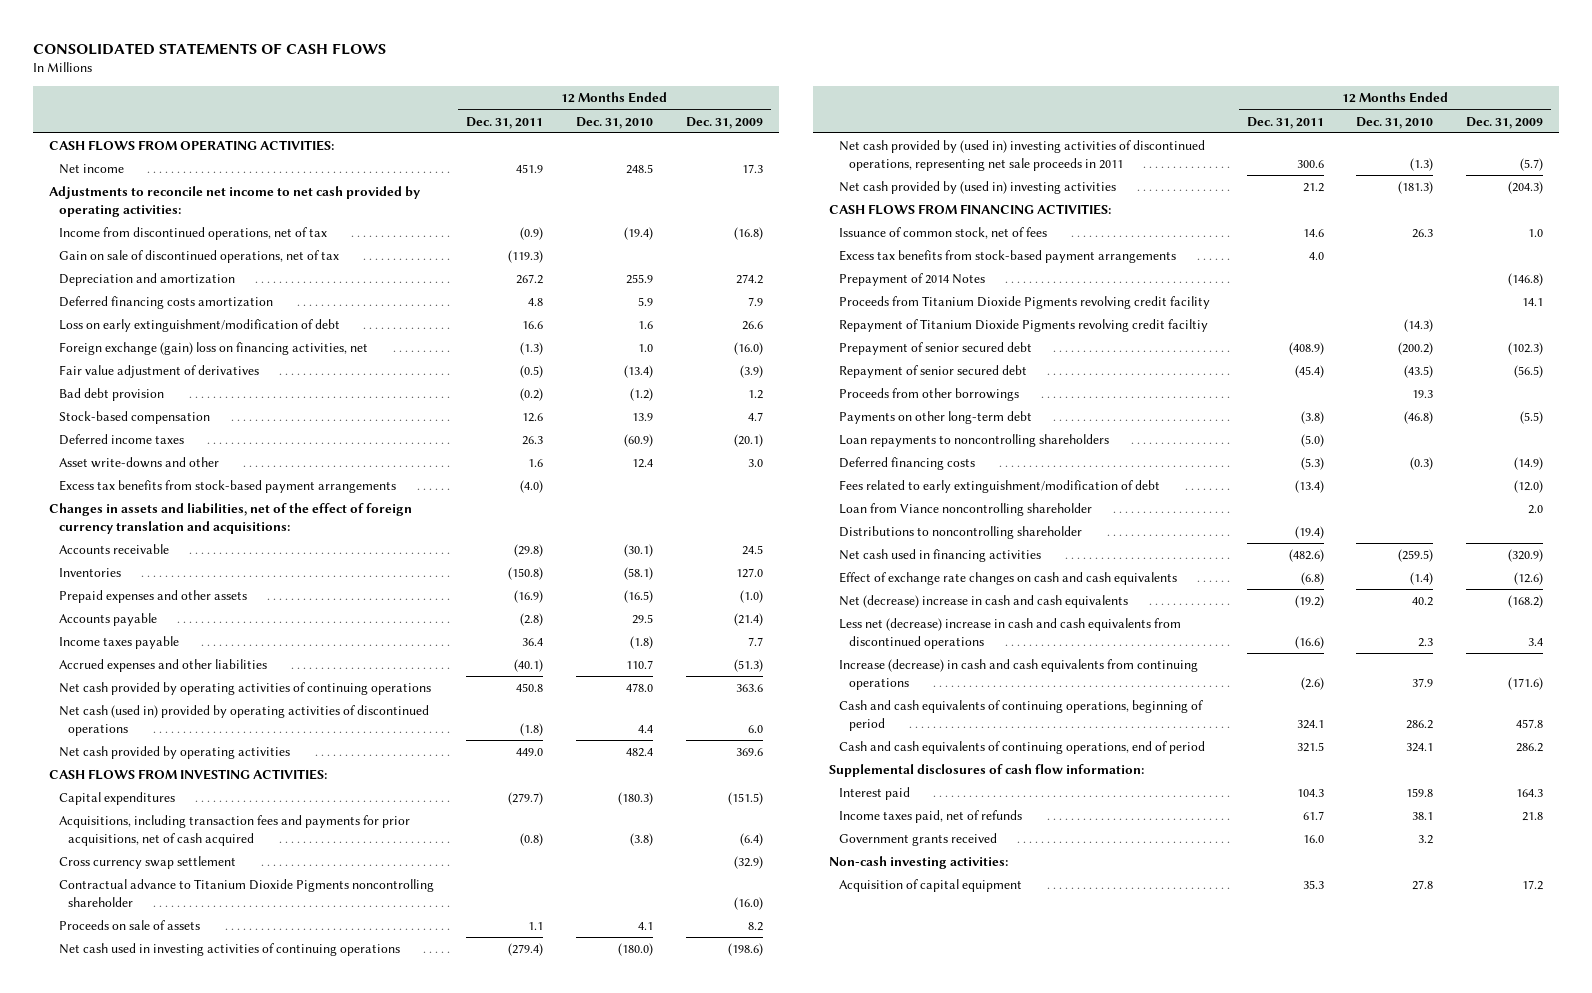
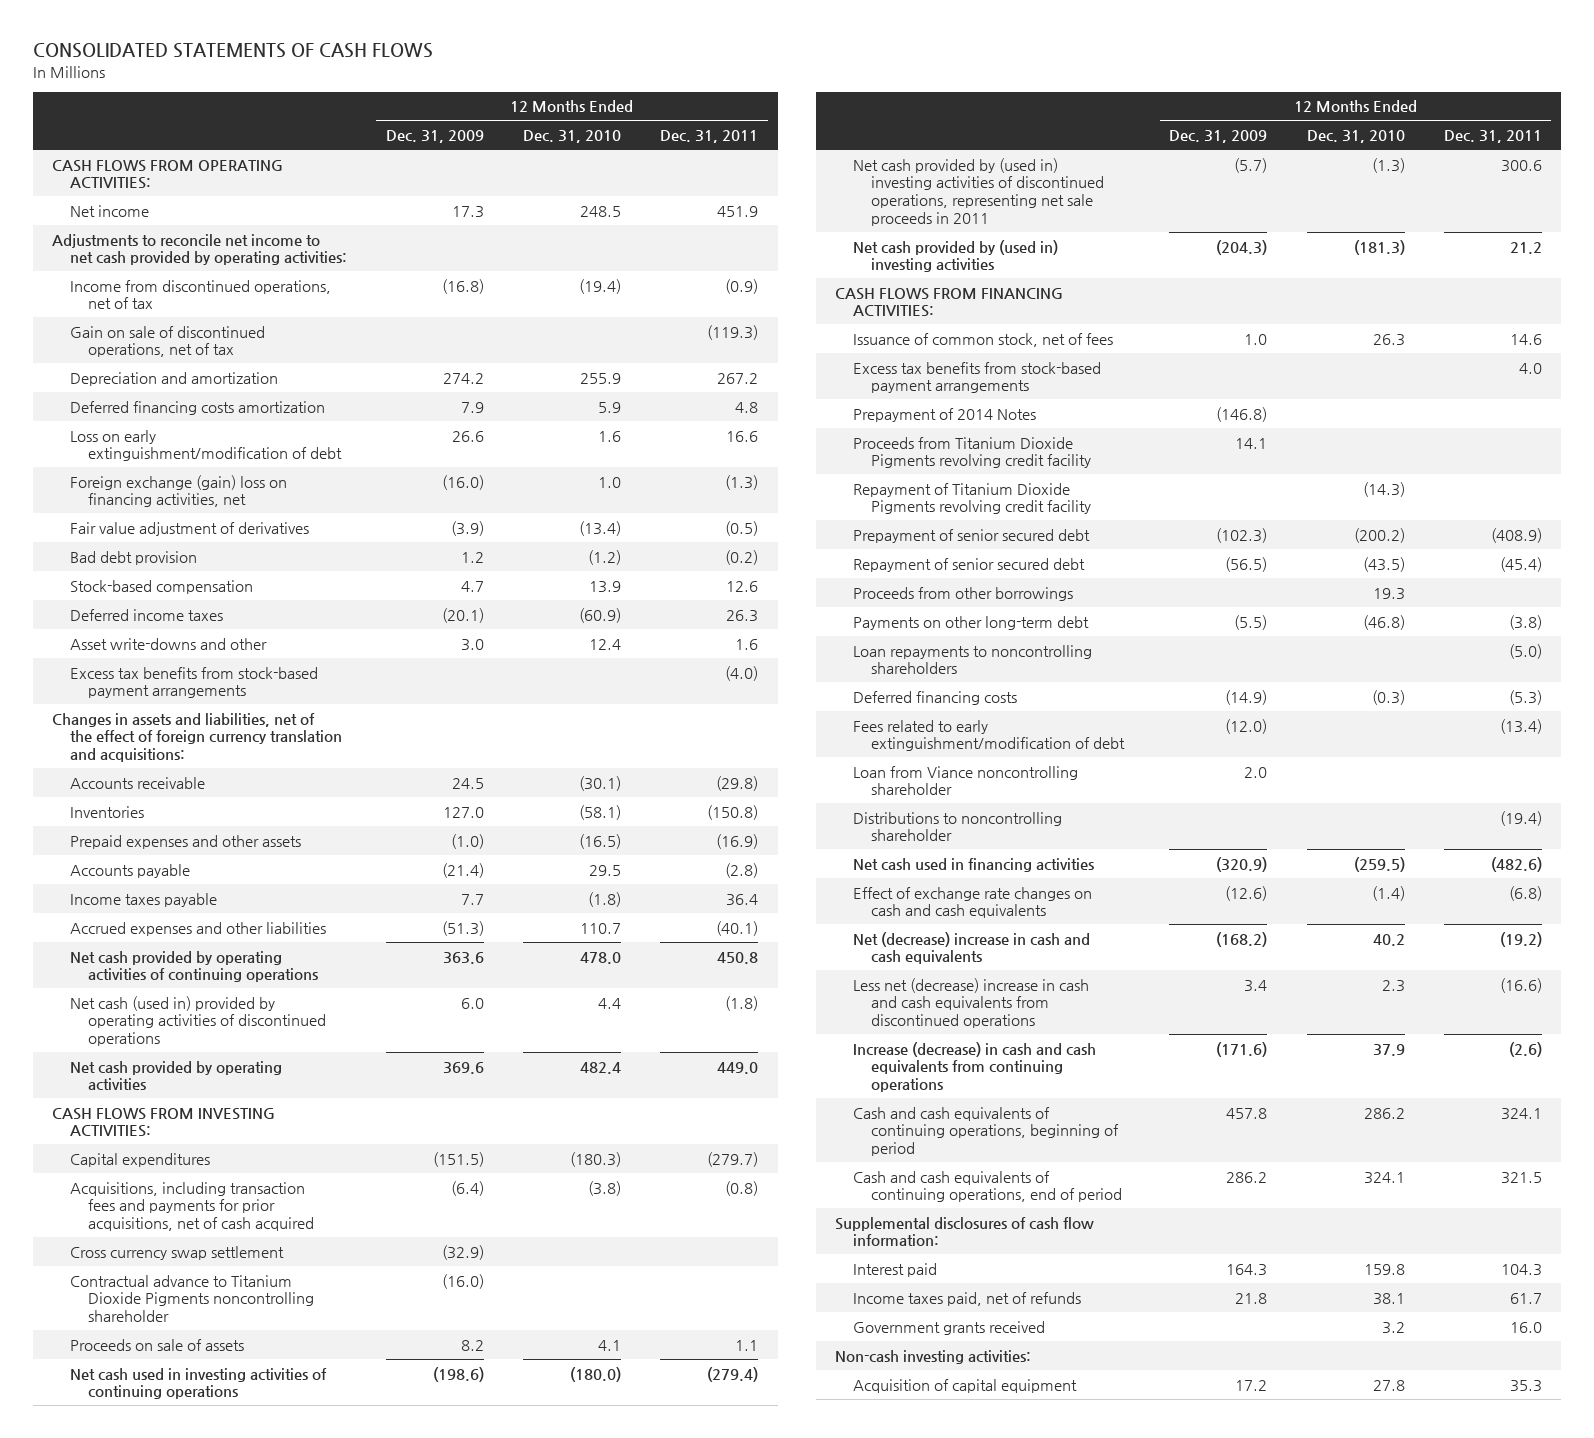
[839,319,1209,333] Repayment of Titanium Dioxide Pigments revolving credit faciltiy -> [853,482,1092,515] Repayment of Titanium Dioxide Pigments revolving credit facility

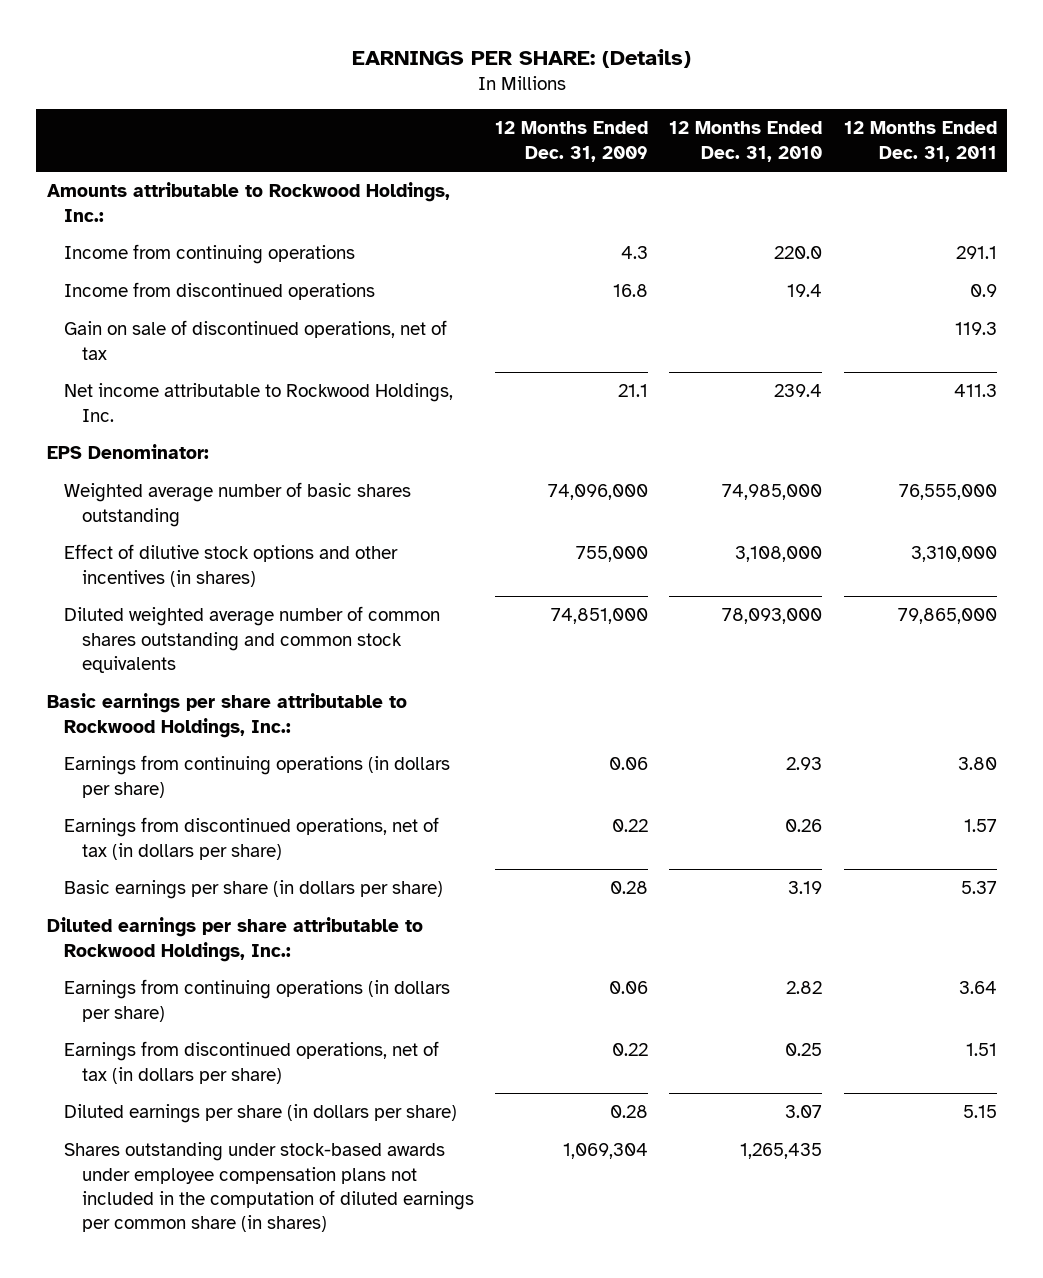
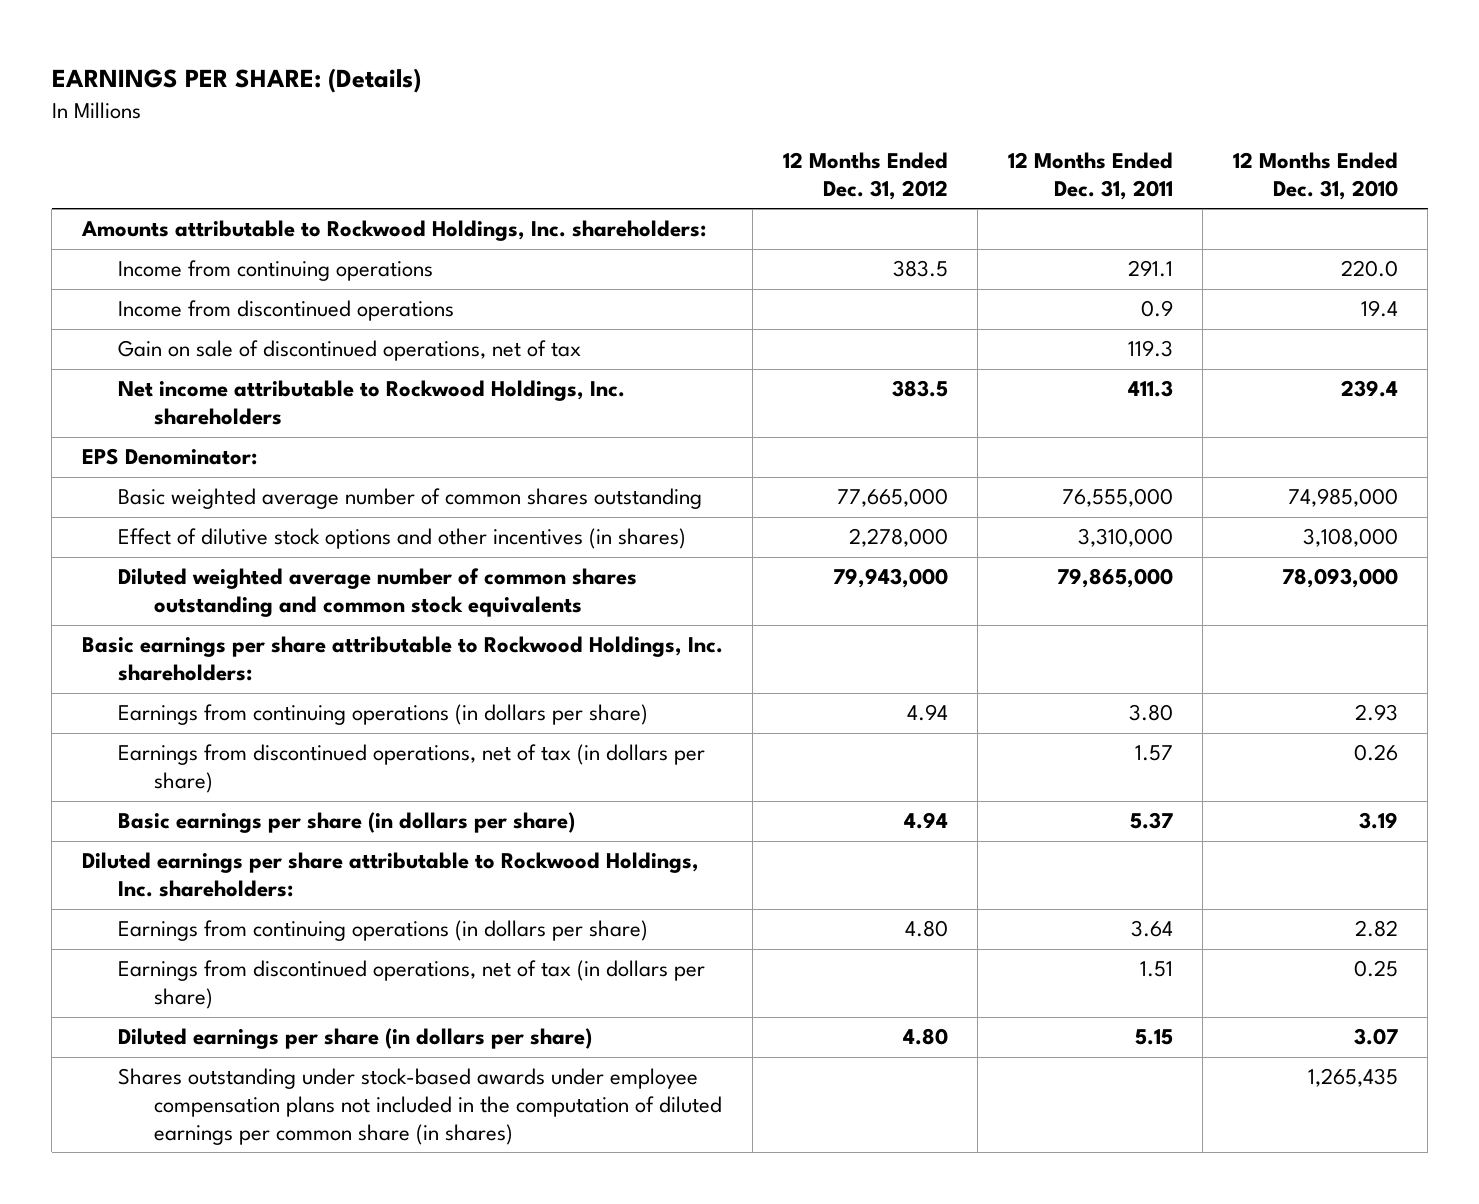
[495,121,649,162] 12 Months Ended Dec. 31, 2009 -> none
none -> [782,151,948,200] 12 Months Ended Dec. 31, 2012
[46,182,450,222] Amounts attributable to Rockwood Holdings, Inc.: -> [80,220,706,242] Amounts attributable to Rockwood Holdings, Inc. shareholders:
[64,383,454,422] Net income attributable to Rockwood Holdings, Inc. -> [118,380,626,426] Net income attributable to Rockwood Holdings, Inc. shareholders
[64,482,412,527] Weighted average number of basic shares outstanding -> [118,488,703,510] Basic weighted average number of common shares outstanding
[46,693,407,738] Basic earnings per share attributable to Rockwood Holdings, Inc.: -> [81,636,723,682] Basic earnings per share attributable to Rockwood Holdings, Inc. shareholders:
[46,917,423,962] Diluted earnings per share attributable to Rockwood Holdings, Inc.: -> [81,852,699,898] Diluted earnings per share attributable to Rockwood Holdings, Inc. shareholders:

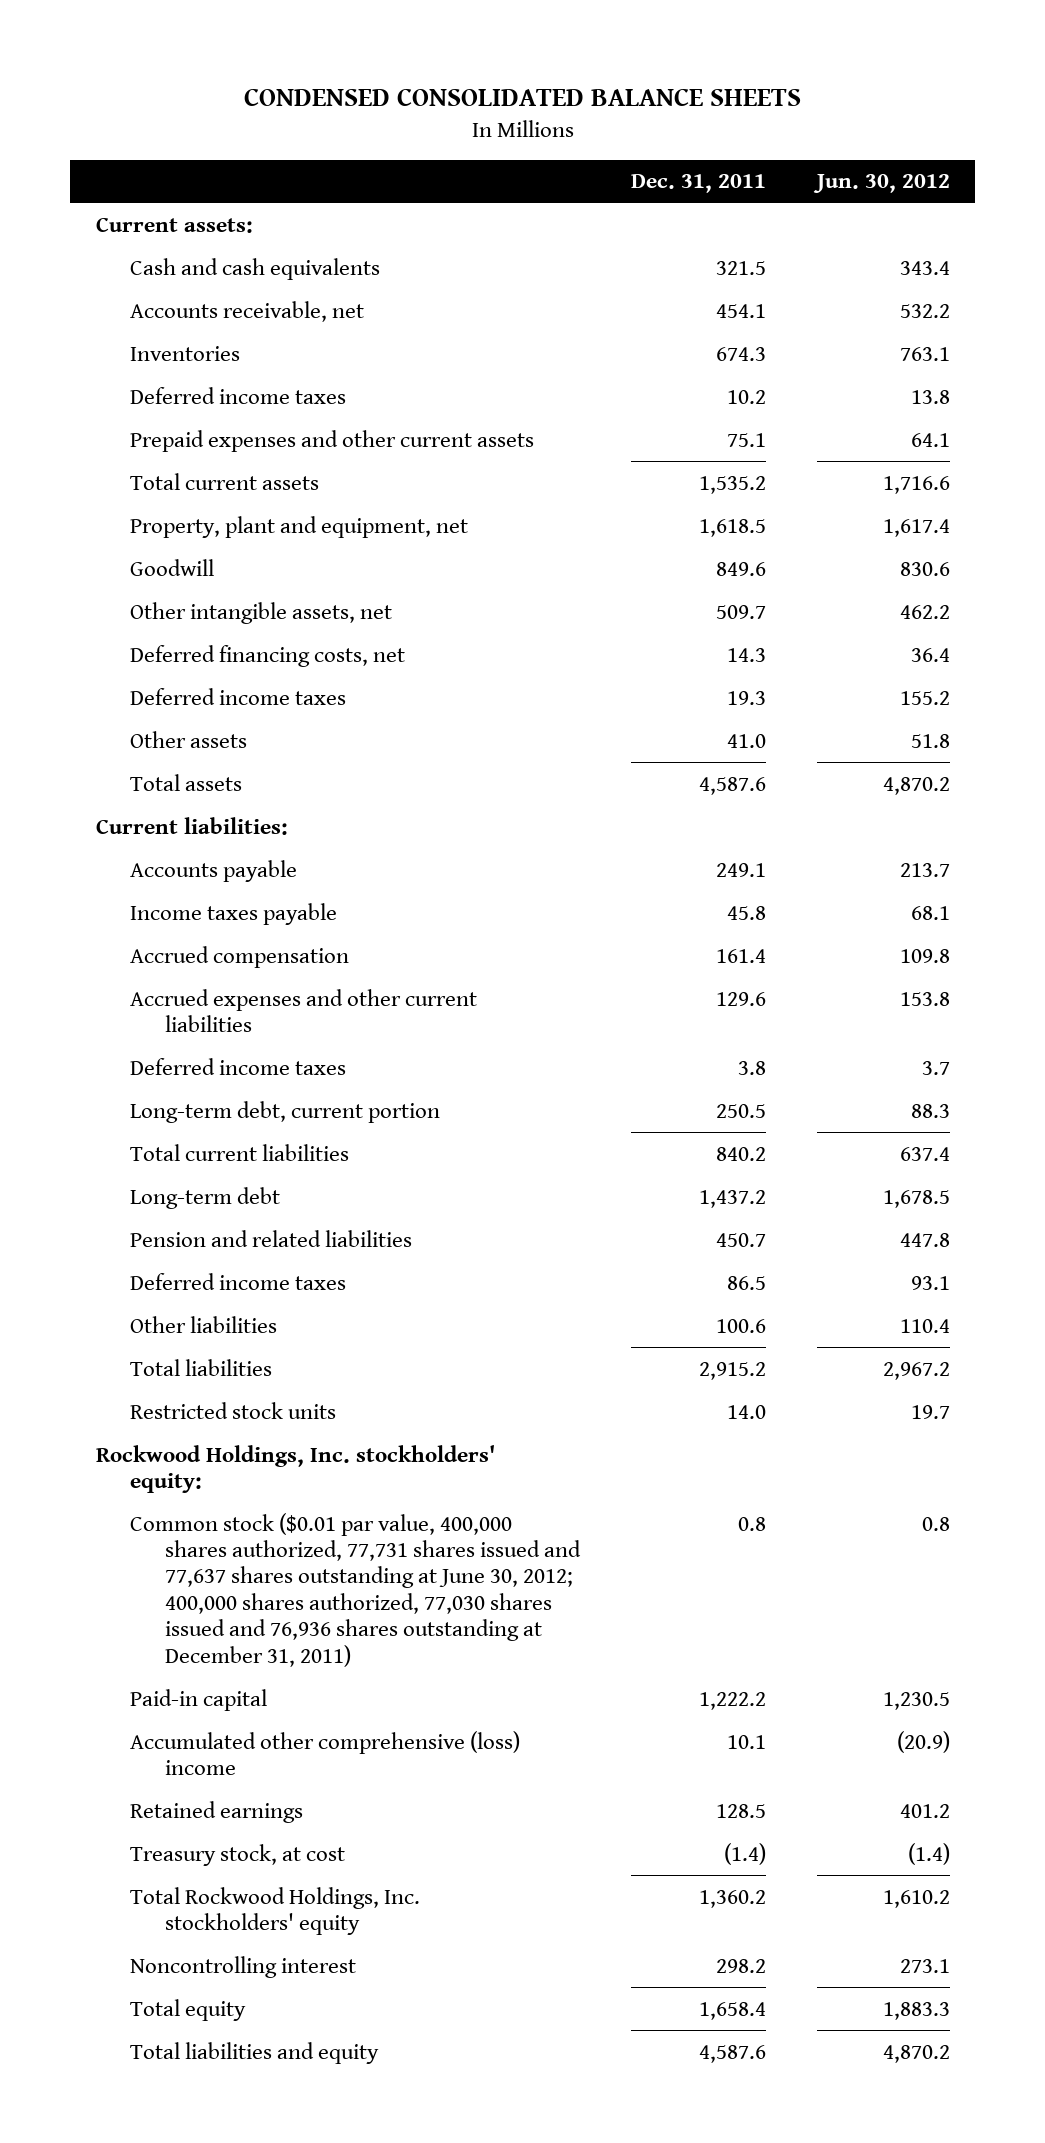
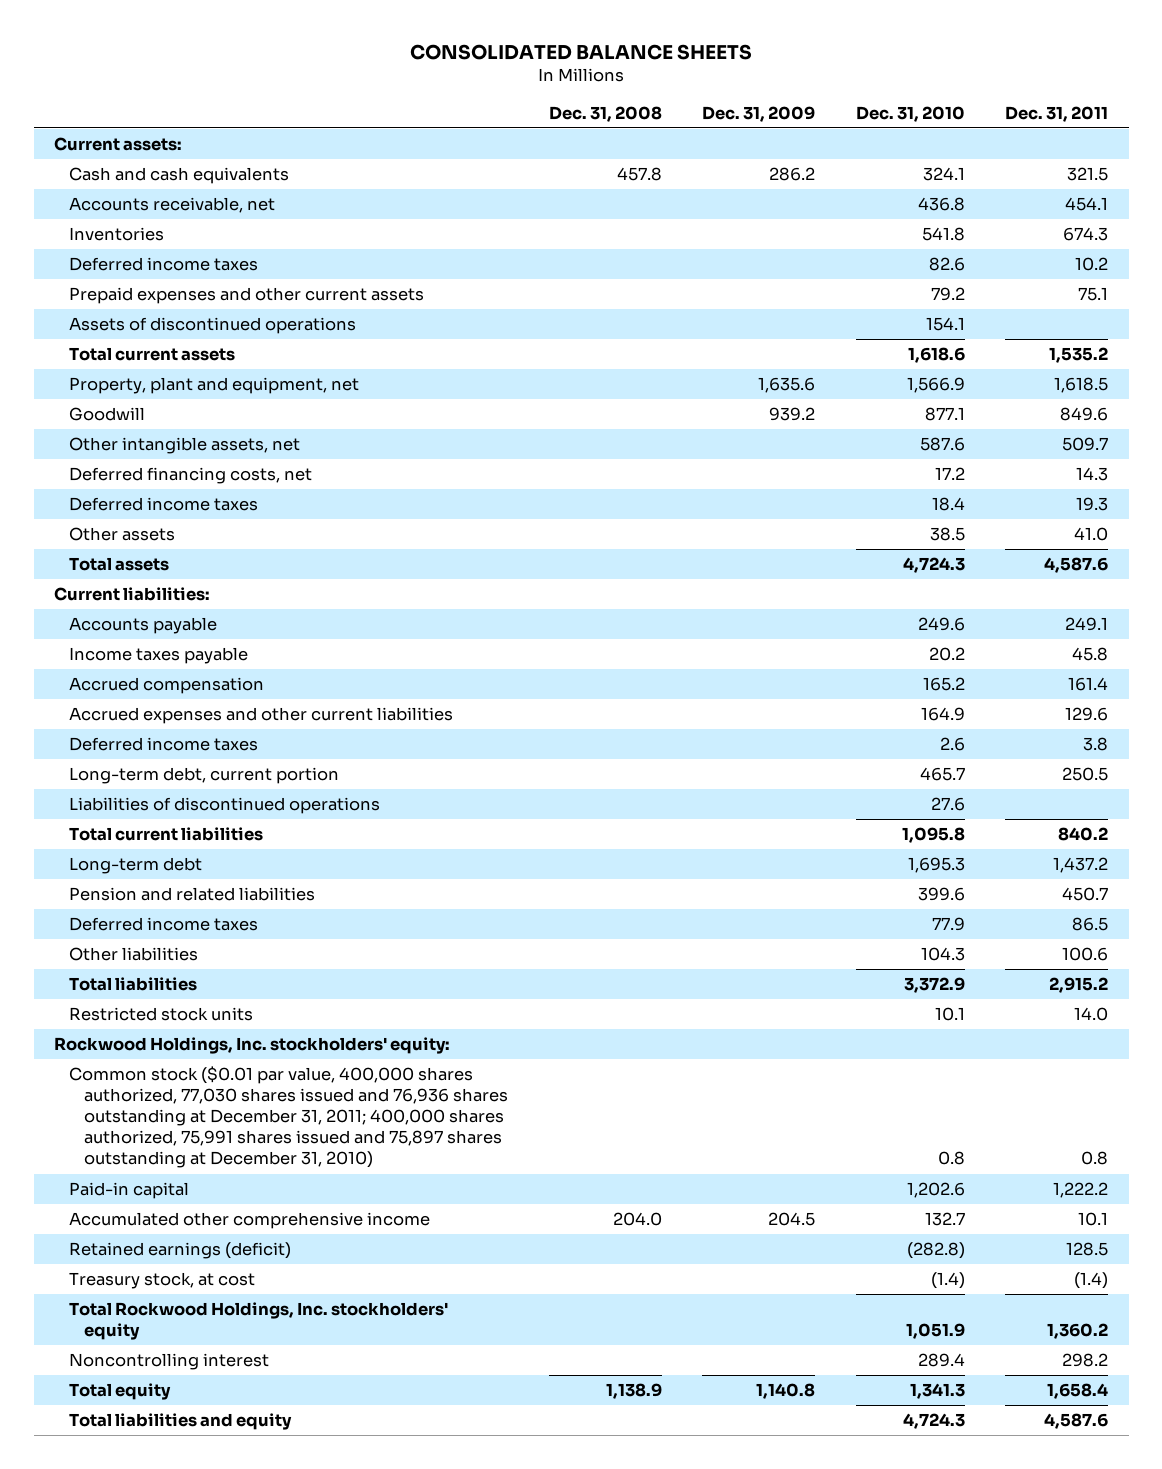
[243,87,801,106] CONDENSED CONSOLIDATED BALANCE SHEETS -> [410,43,753,60] CONSOLIDATED BALANCE SHEETS
[812,174,950,194] Jun. 30, 2012 -> none
none -> [548,105,662,122] Dec. 31, 2008
none -> [702,105,816,122] Dec. 31, 2009
none -> [855,105,965,122] Dec. 31, 2010
none -> [69,317,357,335] Assets of discontinued operations
none -> [69,797,381,815] Liabilities of discontinued operations
[130,1512,581,1667] Common stock ($0.01 par value, 400,000 shares authorized, 77,731 shares issued and 77,637 shares outstanding at June 30, 2012; 400,000 shares authorized, 77,030 shares issued and 76,936 shares outstanding at December 31, 2011) -> [69,1066,509,1169] Common stock ($0.01 par value, 400,000 shares authorized, 77,030 shares issued and 76,936 shares outstanding at December 31, 2011; 400,000 shares authorized, 75,991 shares issued and 75,897 shares outstanding at December 31, 2010)
[130,1730,521,1775] Accumulated other comprehensive (loss) income -> [69,1212,431,1230] Accumulated other comprehensive income
[130,1800,304,1823] Retained earnings -> [69,1242,292,1260] Retained earnings (deficit)

